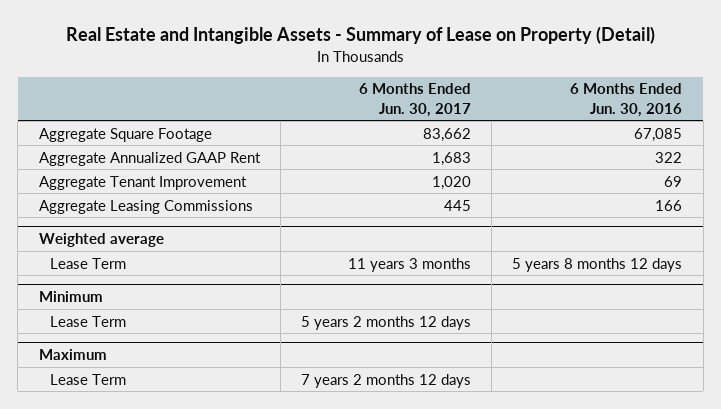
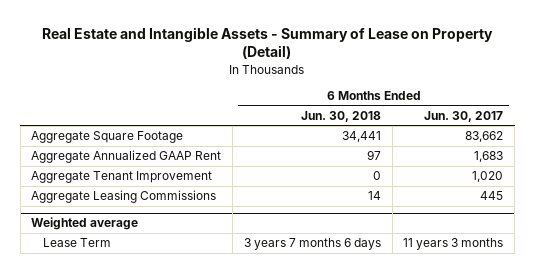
[570,83,683,117] 6 Months Ended Jun. 30, 2016 -> none
none -> [300,110,381,122] Jun. 30, 2018
[38,291,103,303] Minimum -> none
[49,315,126,327] Lease Term -> none
[38,349,107,361] Maximum -> none
[49,373,126,385] Lease Term -> none

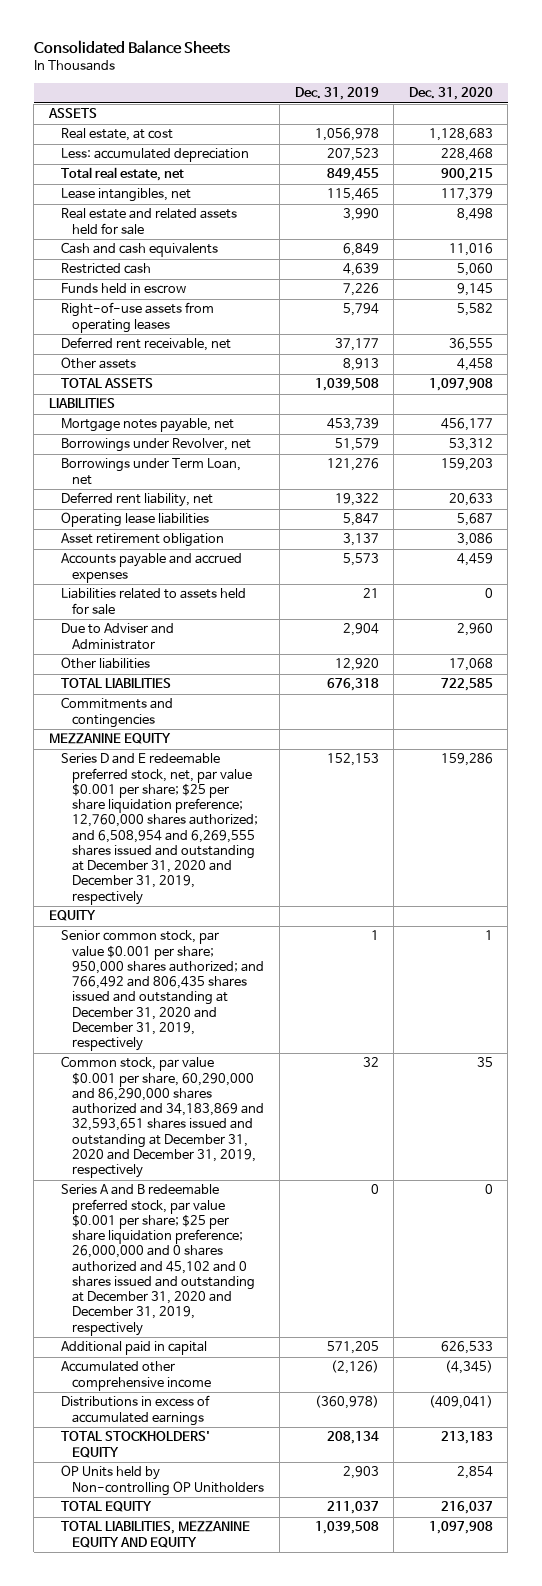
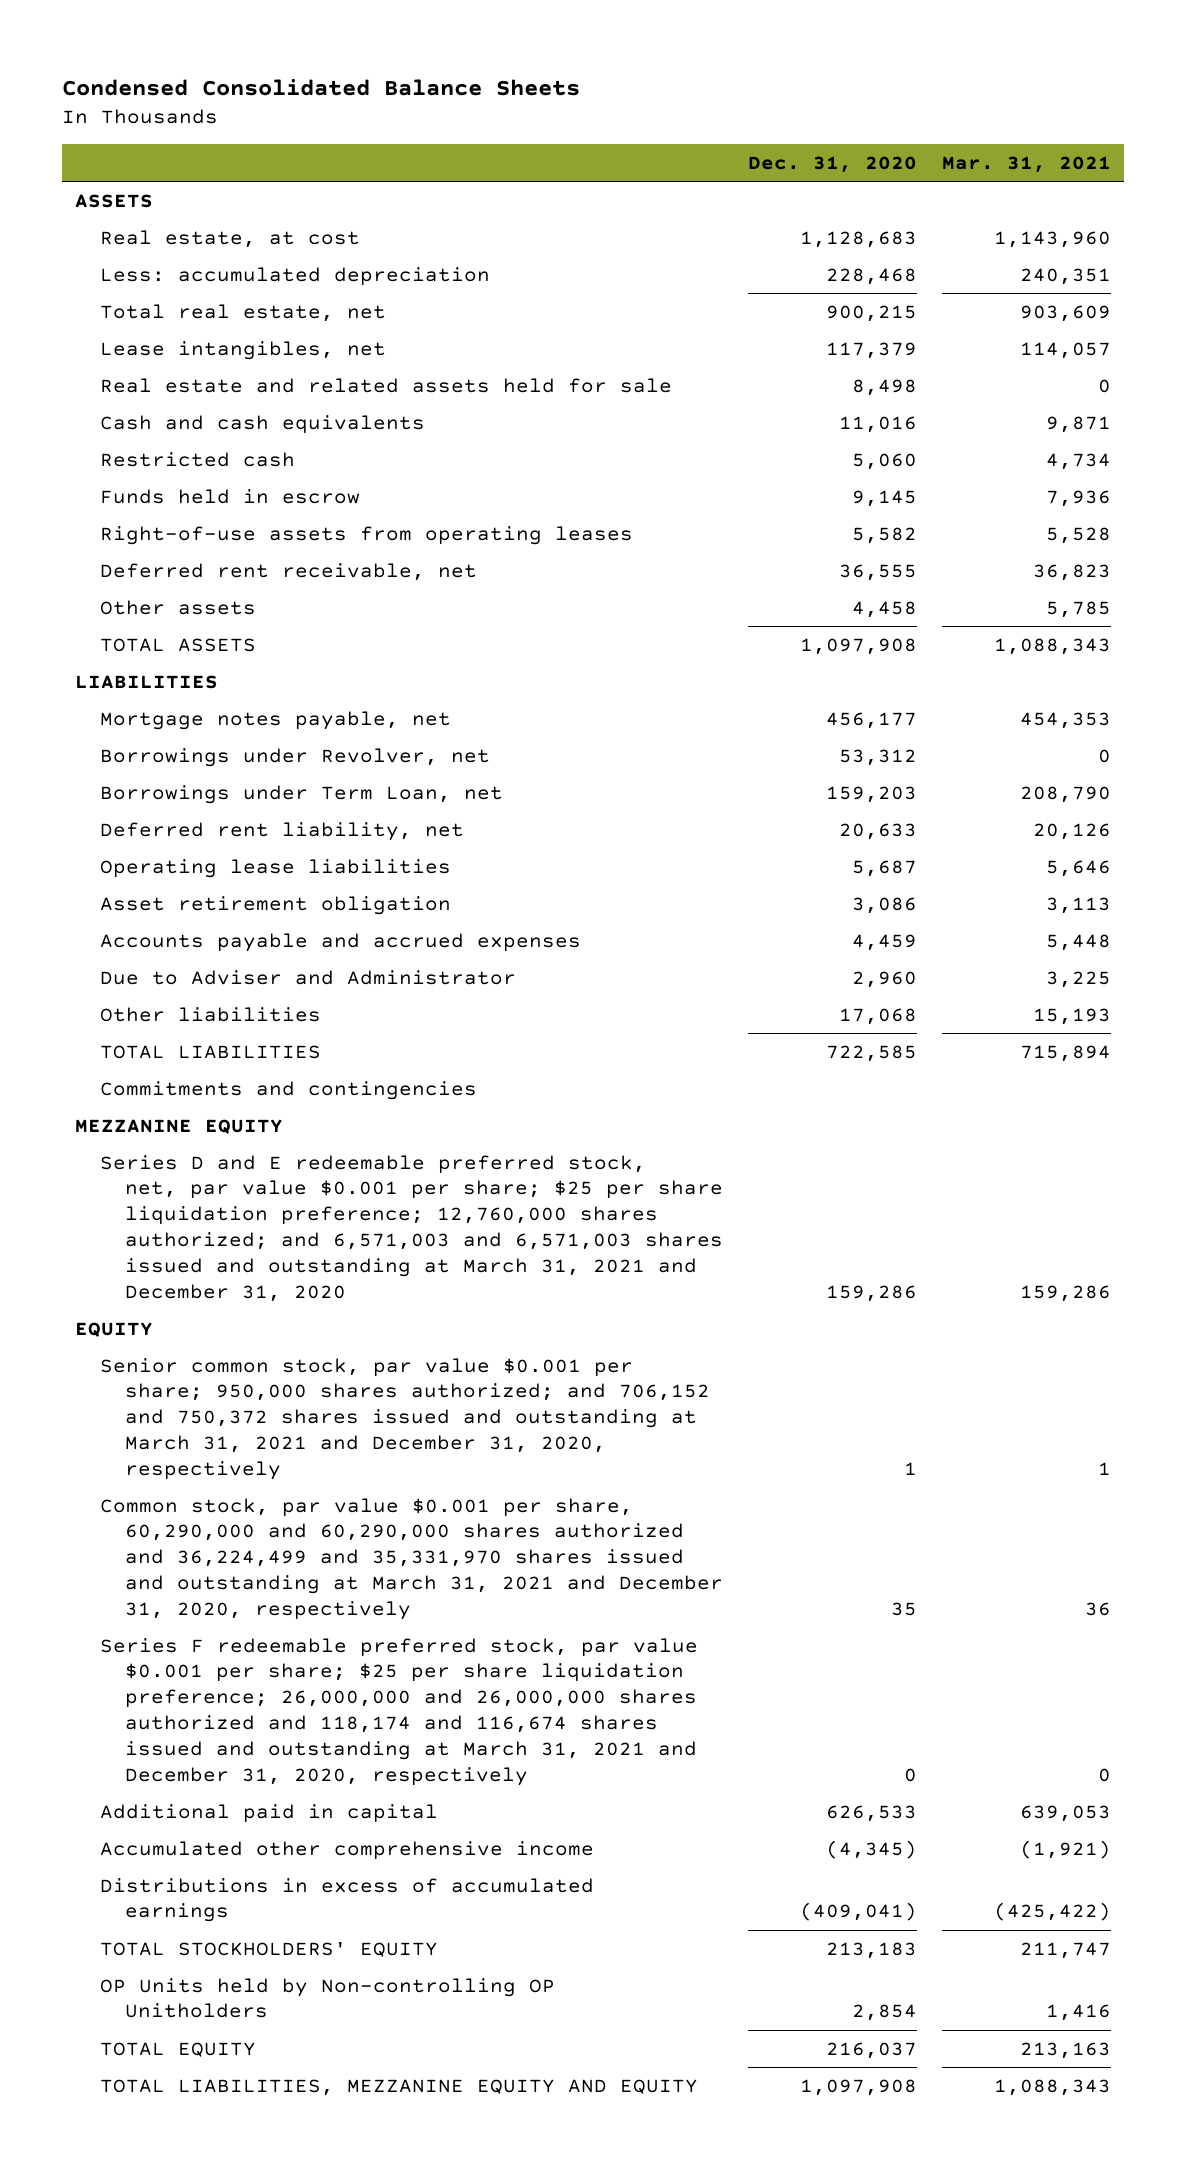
[33,40,230,55] Consolidated Balance Sheets -> [62,79,581,97] Condensed Consolidated Balance Sheets
[294,87,379,101] Dec. 31, 2019 -> none
none -> [942,156,1112,174] Mar. 31, 2021
[60,588,246,615] Liabilities related to assets held for sale -> none
[60,753,259,905] Series D and E redeemable preferred stock, net, par value $0.001 per share; $25 per share liquidation preference; 12,760,000 shares authorized; and 6,508,954 and 6,269,555 shares issued and outstanding at December 31, 2020 and December 31, 2019, respectively -> [100,1154,724,1302] Series D and E redeemable preferred stock, net, par value $0.001 per share; $25 per share liquidation preference; 12,760,000 shares authorized; and 6,571,003 and 6,571,003 shares issued and outstanding at March 31, 2021 and December 31, 2020
[60,930,265,1052] Senior common stock, par value $0.001 per share; 950,000 shares authorized; and 766,492 and 806,435 shares issued and outstanding at December 31, 2020 and December 31, 2019, respectively -> [100,1357,711,1480] Senior common stock, par value $0.001 per share; 950,000 shares authorized; and 706,152 and 750,372 shares issued and outstanding at March 31, 2021 and December 31, 2020, respectively
[60,1056,265,1179] Common stock, par value $0.001 per share, 60,290,000 and 86,290,000 shares authorized and 34,183,869 and 32,593,651 shares issued and outstanding at December 31, 2020 and December 31, 2019, respectively -> [100,1497,724,1620] Common stock, par value $0.001 per share, 60,290,000 and 60,290,000 shares authorized and 36,224,499 and 35,331,970 shares issued and outstanding at March 31, 2021 and December 31, 2020, respectively
[60,1184,256,1336] Series A and B redeemable preferred stock, par value $0.001 per share; $25 per share liquidation preference; 26,000,000 and 0 shares authorized and 45,102 and 0 shares issued and outstanding at December 31, 2020 and December 31, 2019, respectively -> [100,1637,699,1786] Series F redeemable preferred stock, par value $0.001 per share; $25 per share liquidation preference; 26,000,000 and 26,000,000 shares authorized and 118,174 and 116,674 shares issued and outstanding at March 31, 2021 and December 31, 2020, respectively

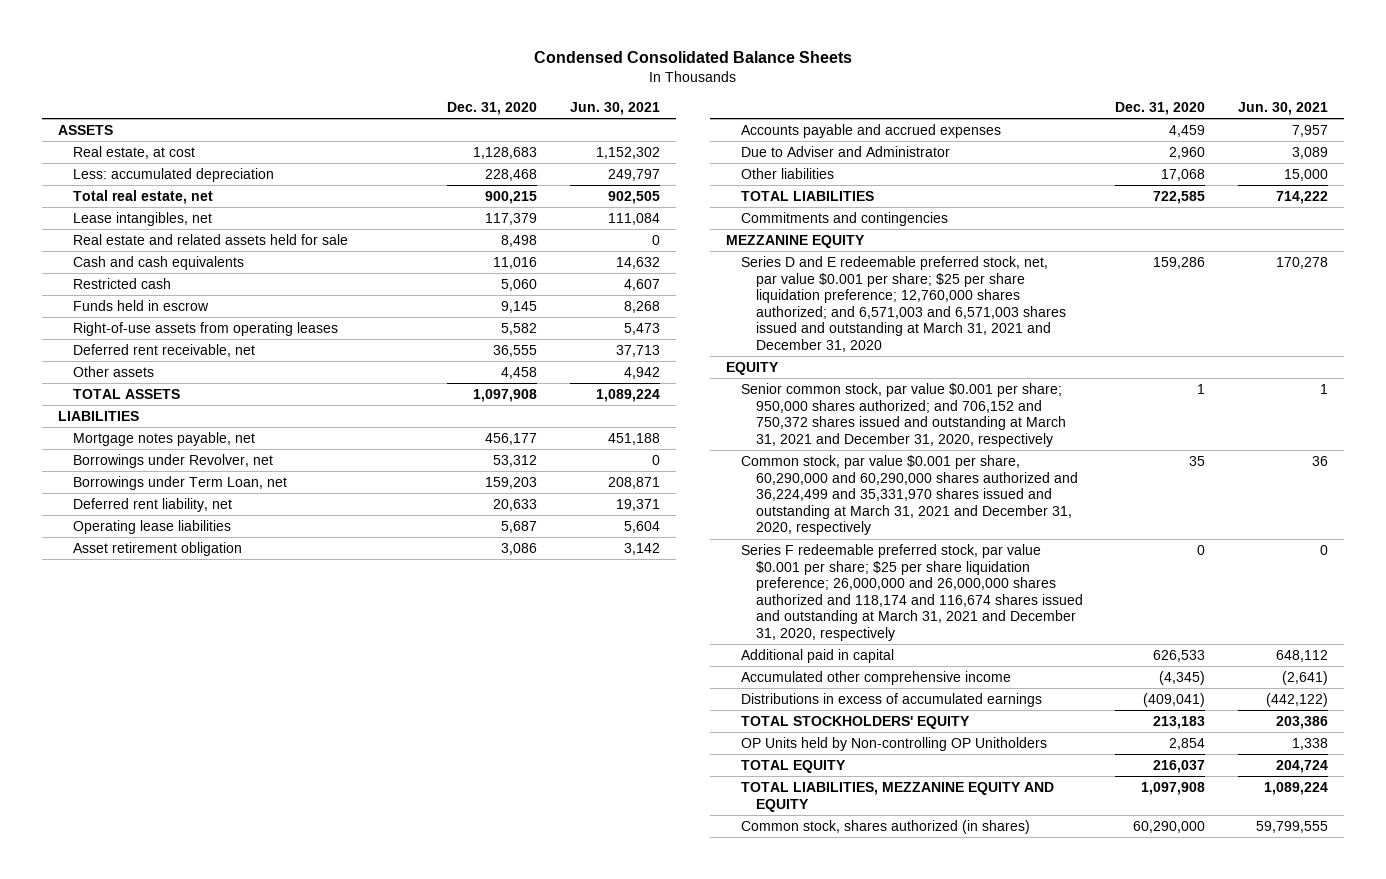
[942,156,1112,174] Mar. 31, 2021 -> none
none -> [569,101,660,115] Jun. 30, 2021
none -> [741,819,1031,834] Common stock, shares authorized (in shares)

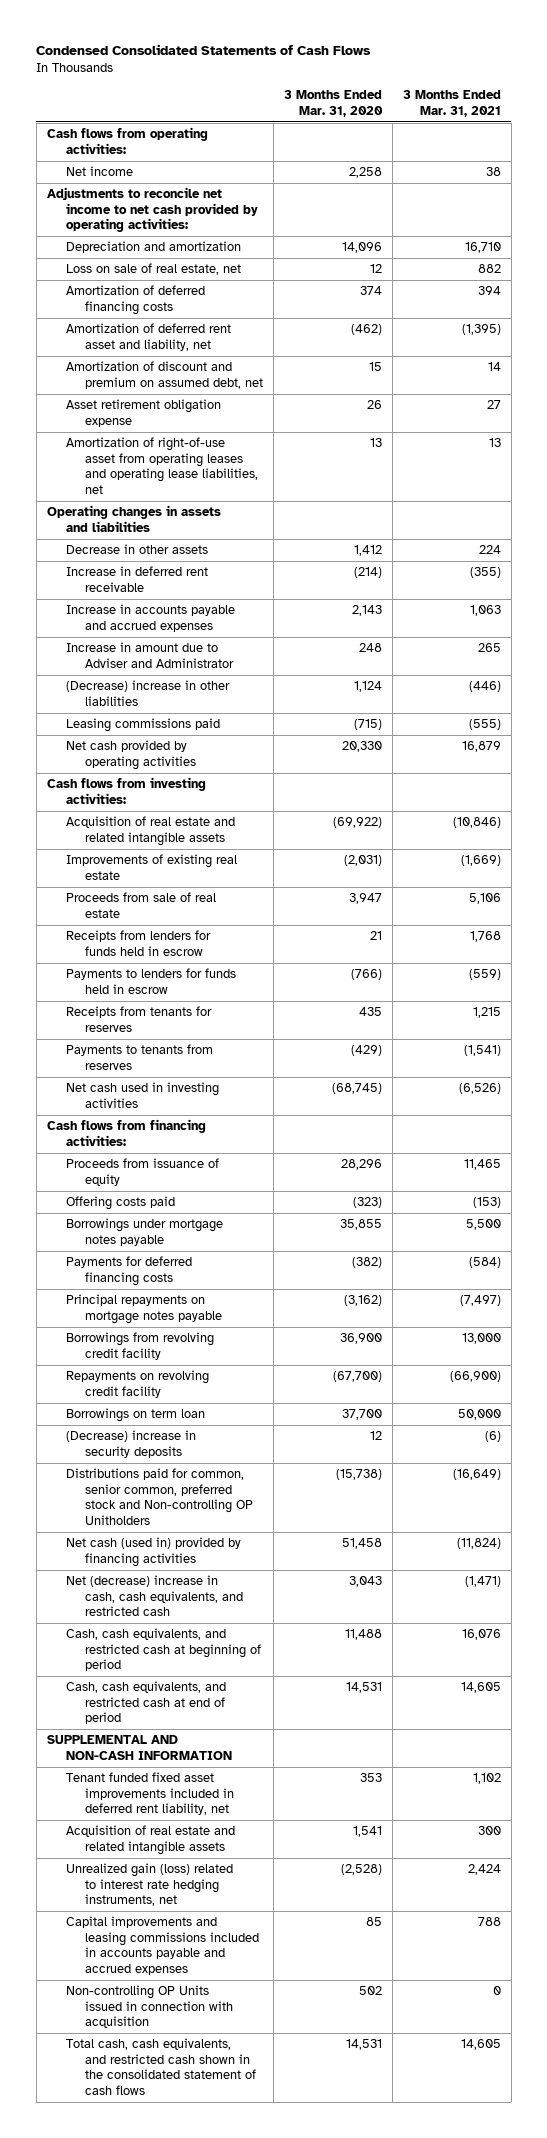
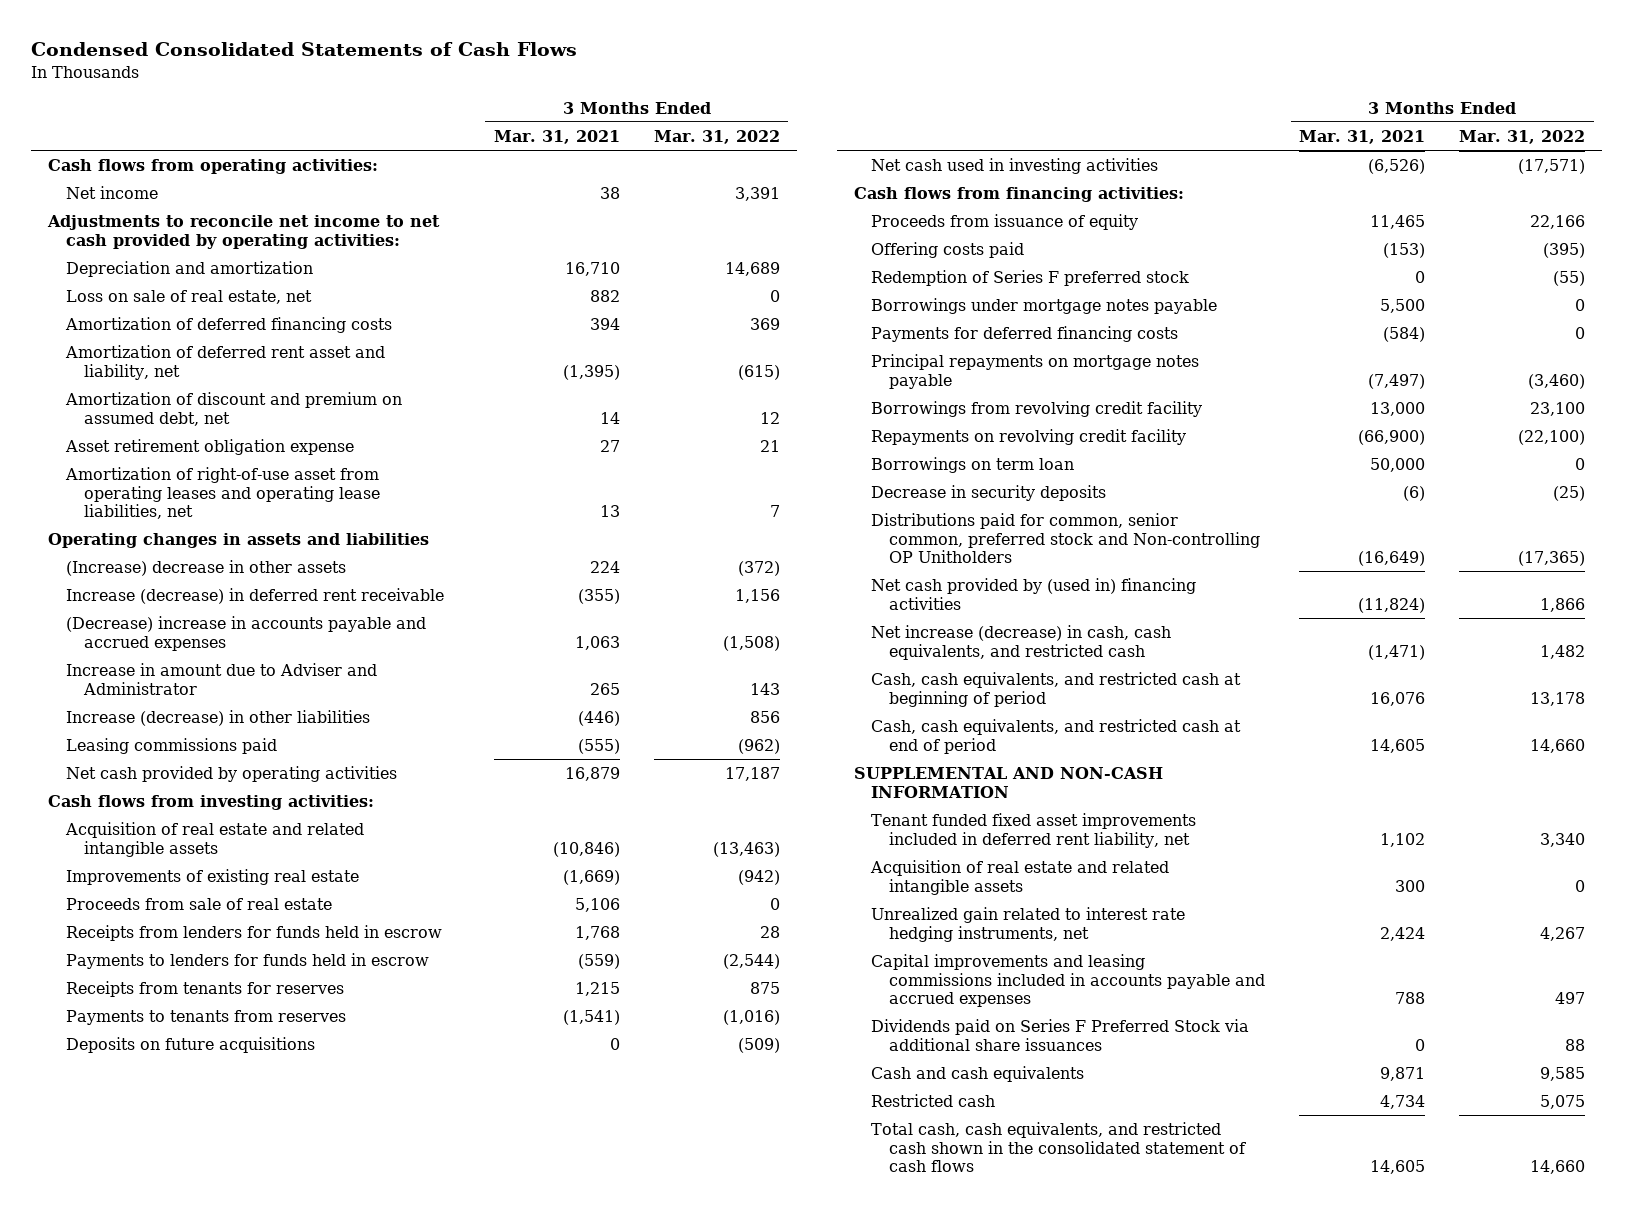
[283,90,383,117] 3 Months Ended Mar. 31, 2020 -> none
none -> [653,129,780,144] Mar. 31, 2022
[65,544,208,555] Decrease in other assets -> [65,559,346,576] (Increase) decrease in other assets
[65,566,208,592] Increase in deferred rent receivable -> [65,587,444,604] Increase (decrease) in deferred rent receivable
[65,604,235,632] Increase in accounts payable and accrued expenses -> [65,615,426,651] (Decrease) increase in accounts payable and accrued expenses
[65,680,230,706] (Decrease) increase in other liabilities -> [65,709,370,726] Increase (decrease) in other liabilities
none -> [65,1036,315,1053] Deposits on future acquisitions
none -> [871,269,1190,286] Redemption of Series F preferred stock
[65,1430,196,1458] (Decrease) increase in security deposits -> [871,484,1107,501] Decrease in security deposits
[65,1537,241,1567] Net cash (used in) provided by financing activities -> [871,577,1197,610] Net cash provided by (used in) financing activities
[65,1575,243,1617] Net (decrease) increase in cash, cash equivalents, and restricted cash -> [871,624,1172,660] Net increase (decrease) in cash, cash equivalents, and restricted cash
[65,1863,233,1907] Unrealized gain (loss) related to interest rate hedging instruments, net -> [871,906,1186,942] Unrealized gain related to interest rate hedging instruments, net
[65,1985,233,2029] Non-controlling OP Units issued in connection with acquisition -> none
none -> [871,1018,1250,1051] Dividends paid on Series F Preferred Stock via additional share issuances
none -> [871,1065,1085,1082] Cash and cash equivalents
none -> [871,1093,996,1107] Restricted cash

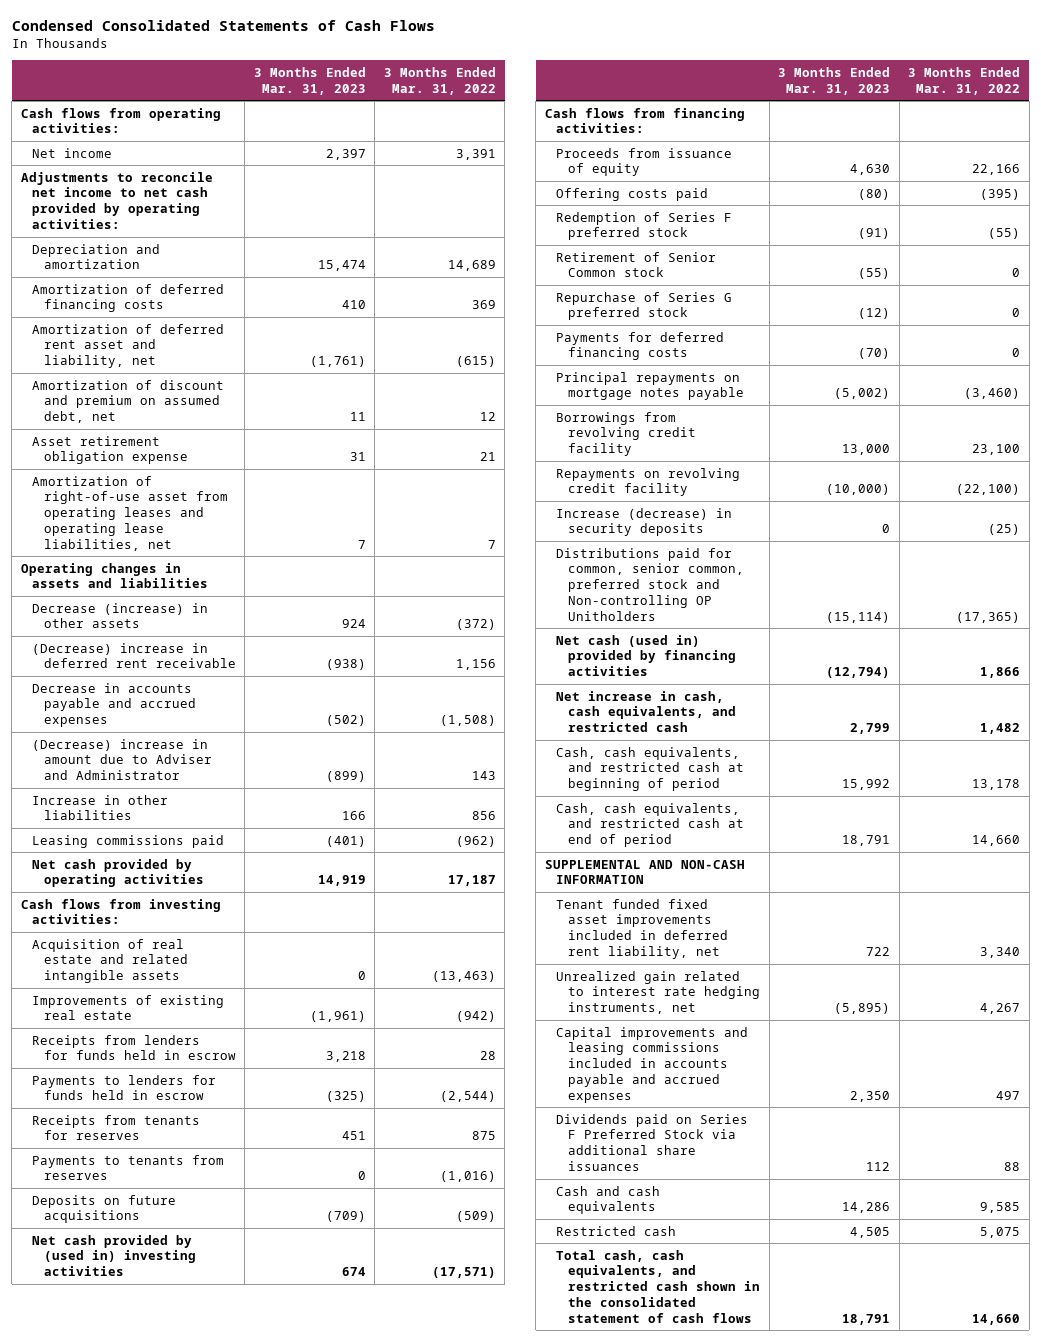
[493,129,620,144] Mar. 31, 2021 -> none
none -> [253,66,366,95] 3 Months Ended Mar. 31, 2023
[65,289,312,304] Loss on sale of real estate, net -> none
[65,559,346,576] (Increase) decrease in other assets -> [32,602,209,629] Decrease (increase) in other assets
[65,587,444,604] Increase (decrease) in deferred rent receivable -> [32,642,236,669] (Decrease) increase in deferred rent receivable
[65,615,426,651] (Decrease) increase in accounts payable and accrued expenses -> [32,682,196,728] Decrease in accounts payable and accrued expenses
[65,662,377,695] Increase in amount due to Adviser and Administrator -> [32,738,212,781] (Decrease) increase in amount due to Adviser and Administrator
[65,709,370,726] Increase (decrease) in other liabilities -> [32,794,169,821] Increase in other liabilities
[65,897,332,910] Proceeds from sale of real estate -> none
[871,157,1159,174] Net cash used in investing activities -> [32,1234,196,1277] Net cash provided by (used in) investing activities
[871,297,1218,314] Borrowings under mortgage notes payable -> none
none -> [556,251,717,278] Retirement of Senior Common stock
none -> [556,291,733,321] Repurchase of Series G preferred stock
[871,456,1075,473] Borrowings on term loan -> none
[871,484,1107,501] Decrease in security deposits -> [556,507,733,537] Increase (decrease) in security deposits
[871,577,1197,610] Net cash provided by (used in) financing activities -> [556,634,737,677] Net cash (used in) provided by financing activities
[871,624,1172,660] Net increase (decrease) in cash, cash equivalents, and restricted cash -> [556,690,737,733] Net increase in cash, cash equivalents, and restricted cash
[870,859,1170,895] Acquisition of real estate and related intangible assets -> none

